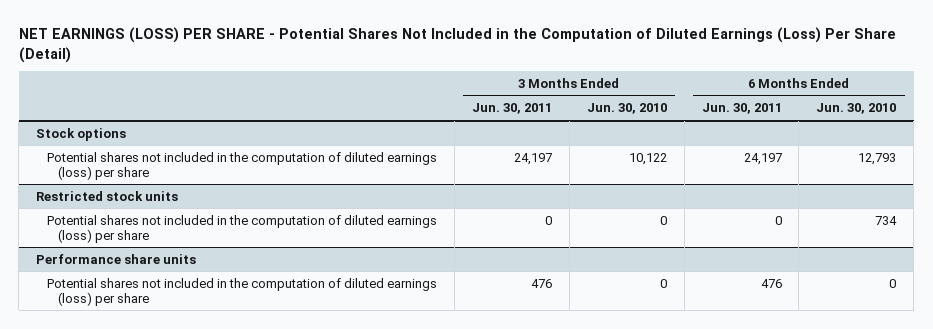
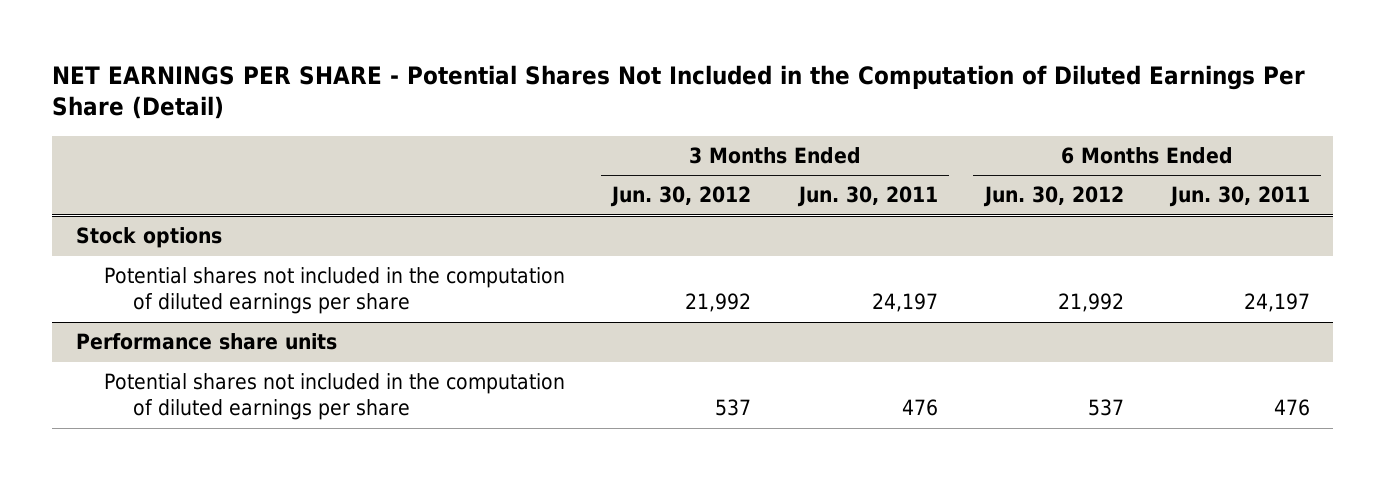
[18,26,896,63] NET EARNINGS (LOSS) PER SHARE - Potential Shares Not Included in the Computation of Diluted Earnings (Loss) Per Share (Detail) -> [52,64,1306,120] NET EARNINGS PER SHARE - Potential Shares Not Included in the Computation of Diluted Earnings Per Share (Detail)
[586,103,667,115] Jun. 30, 2010 -> none
[816,103,897,115] Jun. 30, 2010 -> none
none -> [610,186,752,208] Jun. 30, 2012
none -> [982,186,1124,208] Jun. 30, 2012
[36,190,179,201] Restricted stock units -> none
[47,214,438,243] Potential shares not included in the computation of diluted earnings (loss) per share -> none
[47,151,438,180] Potential shares not included in the computation of diluted earnings (loss) per share -> [104,267,566,315] Potential shares not included in the computation of diluted earnings per share
[47,277,438,306] Potential shares not included in the computation of diluted earnings (loss) per share -> [104,373,566,421] Potential shares not included in the computation of diluted earnings per share

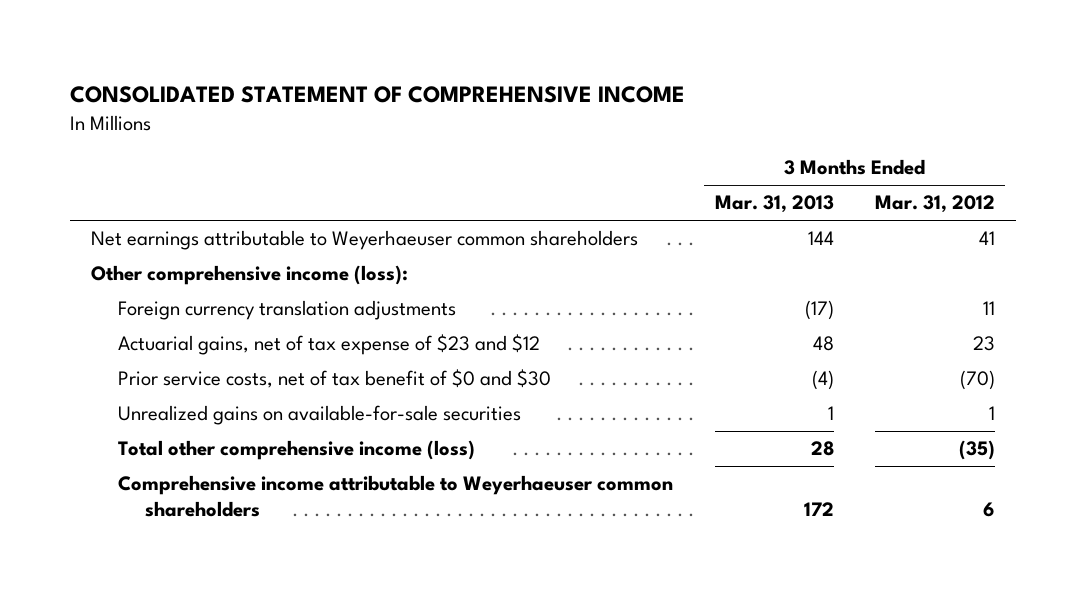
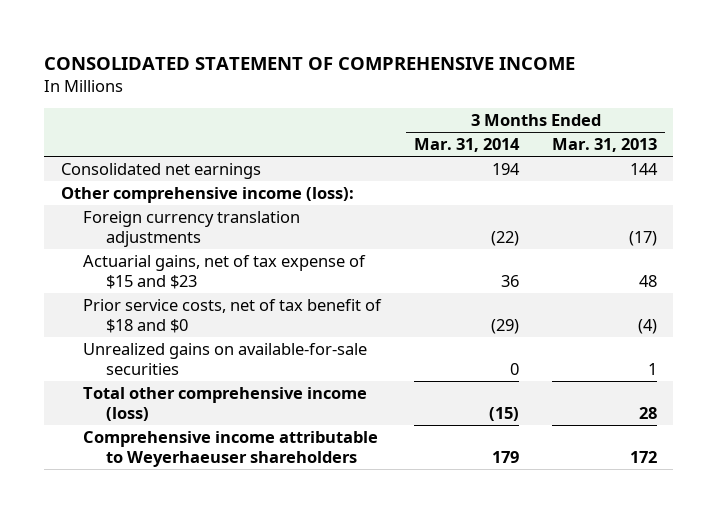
[875,195,996,214] Mar. 31, 2012 -> none
none -> [414,138,521,153] Mar. 31, 2014
[90,230,638,251] Net earnings attributable to Weyerhaeuser common shareholders -> [60,162,261,179] Consolidated net earnings
[118,334,541,356] Actuarial gains, net of tax expense of $23 and $12 -> [83,254,367,290] Actuarial gains, net of tax expense of $15 and $23
[118,369,552,389] Prior service costs, net of tax benefit of $0 and $30 -> [83,298,383,334] Prior service costs, net of tax benefit of $18 and $0
[118,475,674,517] Comprehensive income attributable to Weyerhaeuser common shareholders -> [83,430,379,468] Comprehensive income attributable to Weyerhaeuser shareholders

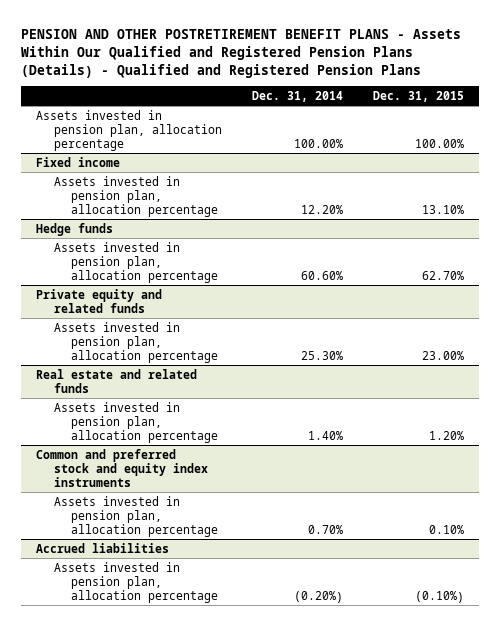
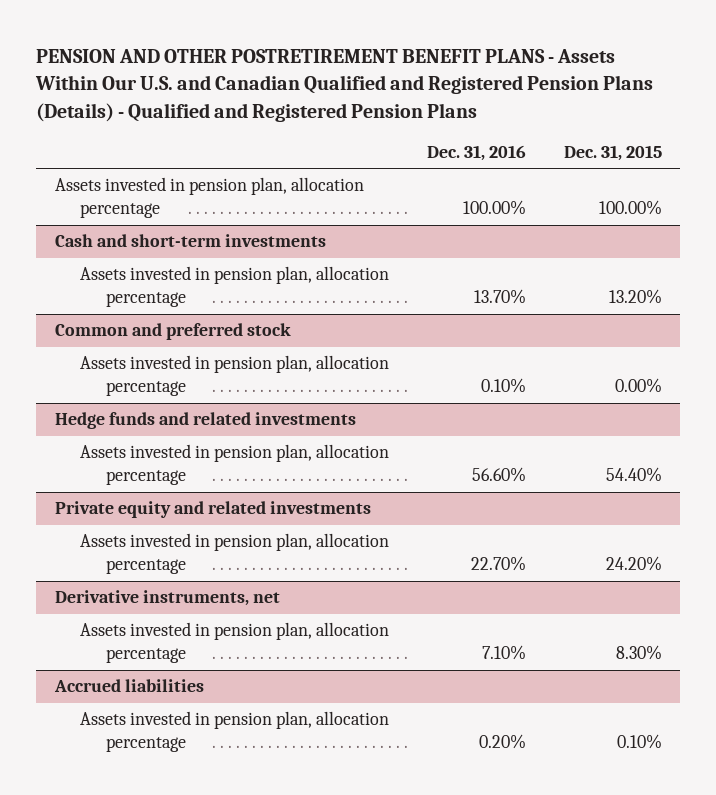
[21,28,462,78] PENSION AND OTHER POSTRETIREMENT BENEFIT PLANS - Assets Within Our Qualified and Registered Pension Plans (Details) - Qualified and Registered Pension Plans -> [34,49,653,122] PENSION AND OTHER POSTRETIREMENT BENEFIT PLANS - Assets Within Our U.S. and Canadian Qualified and Registered Pension Plans (Details) - Qualified and Registered Pension Plans
[251,90,343,102] Dec. 31, 2014 -> none
none -> [426,144,526,161] Dec. 31, 2016
[36,156,121,167] Fixed income -> [54,234,326,248] Cash and short-term investments
[422,204,465,214] 13.10% -> [608,289,662,305] 13.20%
[36,222,114,236] Hedge funds -> [54,323,291,341] Common and preferred stock
[422,270,465,280] 62.70% -> [614,378,662,394] 0.00%
[36,288,163,313] Private equity and related funds -> [54,412,356,430] Hedge funds and related investments
[422,350,465,360] 23.00% -> [605,467,662,483] 54.40%
[36,368,198,393] Real estate and related funds -> [54,501,371,519] Private equity and related investments
[429,430,465,440] 1.20% -> [605,556,662,572] 24.20%
[36,448,208,487] Common and preferred stock and equity index instruments -> [54,590,280,607] Derivative instruments, net
[429,524,465,534] 0.10% -> [615,645,662,661] 8.30%
[415,590,465,603] (0.10%) -> [616,734,662,750] 0.10%

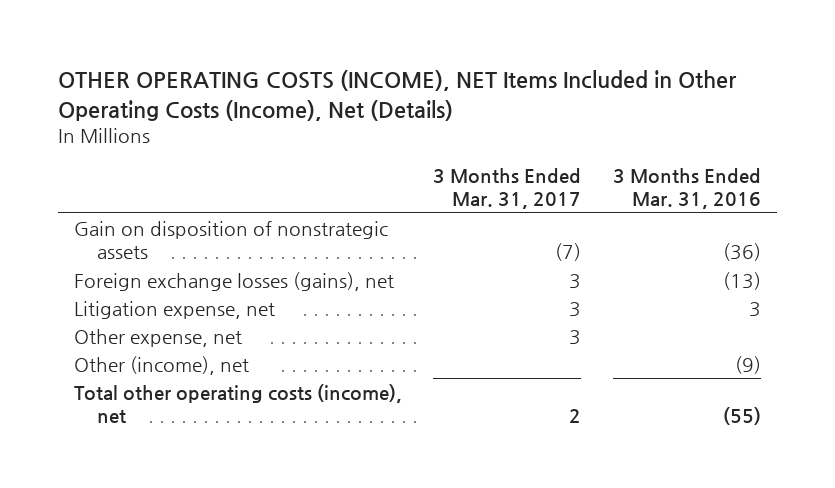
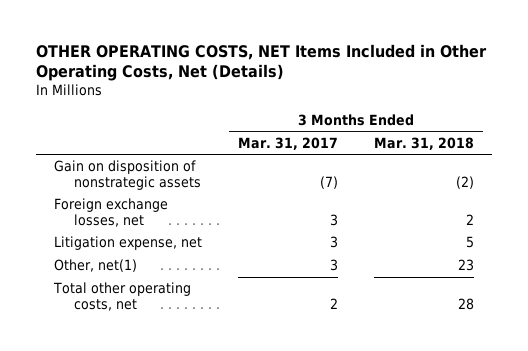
[58,70,738,121] OTHER OPERATING COSTS (INCOME), NET Items Included in Other Operating Costs (Income), Net (Details) -> [36,43,488,82] OTHER OPERATING COSTS, NET Items Included in Other Operating Costs, Net (Details)
[612,167,761,210] 3 Months Ended Mar. 31, 2016 -> none
none -> [374,136,475,150] Mar. 31, 2018
[73,271,394,291] Foreign exchange losses (gains), net -> [54,198,169,227] Foreign exchange losses, net
[73,355,249,375] Other (income), net -> none
[73,328,242,347] Other expense, net -> [54,259,138,273] Other, net(1)
[73,383,402,424] Total other operating costs (income), net -> [53,282,192,311] Total other operating costs, net

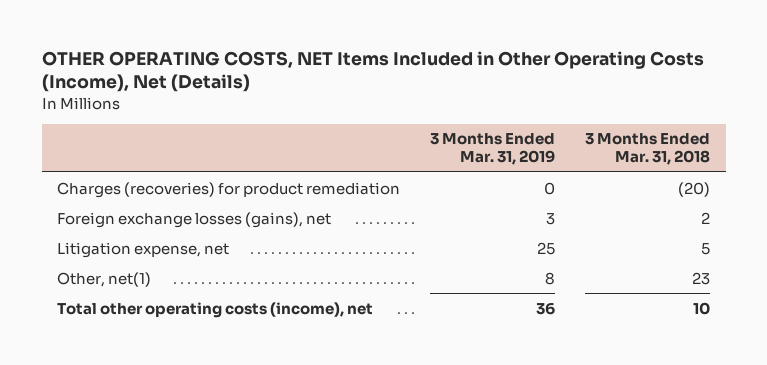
[36,43,488,82] OTHER OPERATING COSTS, NET Items Included in Other Operating Costs, Net (Details) -> [41,50,704,93] OTHER OPERATING COSTS, NET Items Included in Other Operating Costs (Income), Net (Details)
[238,136,339,150] Mar. 31, 2017 -> none
none -> [430,133,556,166] 3 Months Ended Mar. 31, 2019
[54,160,201,190] Gain on disposition of nonstrategic assets -> none
none -> [56,181,400,198] Charges (recoveries) for product remediation
[54,198,169,227] Foreign exchange losses, net -> [56,211,331,228] Foreign exchange losses (gains), net
[53,282,192,311] Total other operating costs, net -> [56,301,373,318] Total other operating costs (income), net
[458,297,475,310] 28 -> [693,301,711,315] 10

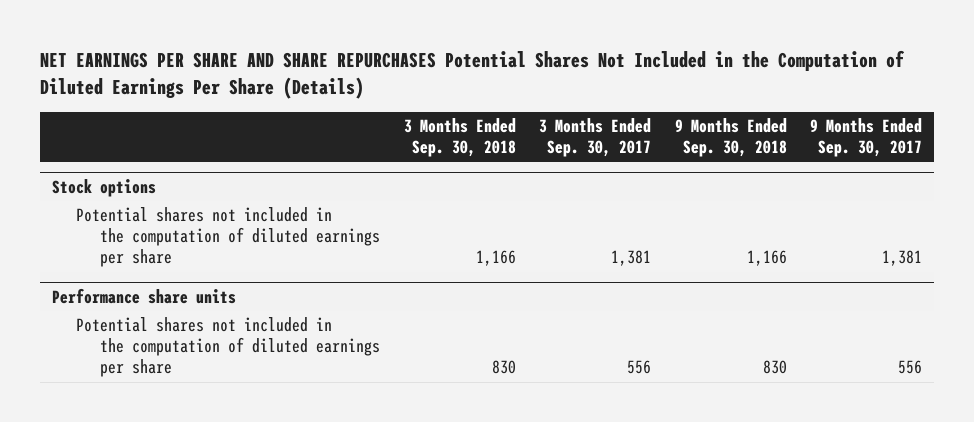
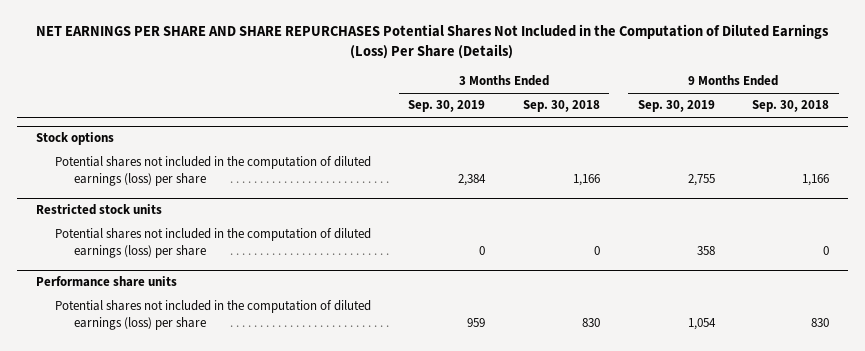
[40,50,906,100] NET EARNINGS PER SHARE AND SHARE REPURCHASES Potential Shares Not Included in the Computation of Diluted Earnings Per Share (Details) -> [36,24,830,60] NET EARNINGS PER SHARE AND SHARE REPURCHASES Potential Shares Not Included in the Computation of Diluted Earnings (Loss) Per Share (Details)
[539,118,652,158] 3 Months Ended Sep. 30, 2017 -> none
[810,118,923,158] 9 Months Ended Sep. 30, 2017 -> none
none -> [408,100,486,113] Sep. 30, 2019
none -> [637,100,715,113] Sep. 30, 2019
[76,207,381,268] Potential shares not included in the computation of diluted earnings per share -> [54,156,371,186] Potential shares not included in the computation of diluted earnings (loss) per share
none -> [35,204,162,216] Restricted stock units
none -> [54,228,371,258] Potential shares not included in the computation of diluted earnings (loss) per share
[76,317,381,378] Potential shares not included in the computation of diluted earnings per share -> [54,300,371,330] Potential shares not included in the computation of diluted earnings (loss) per share

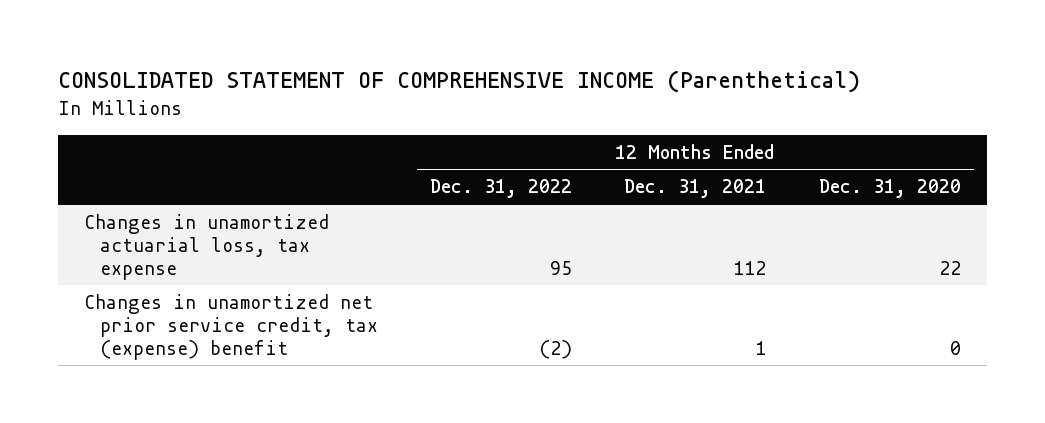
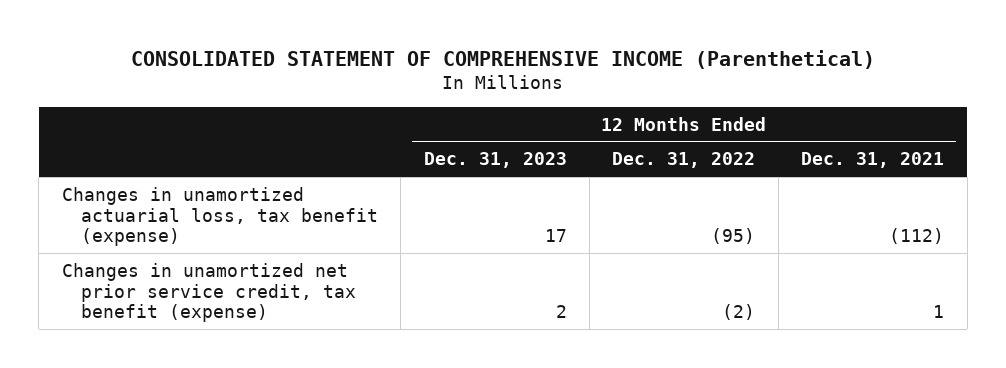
[818,179,961,199] Dec. 31, 2020 -> none
none -> [423,152,567,169] Dec. 31, 2023
[84,214,330,280] Changes in unamortized actuarial loss, tax expense -> [61,186,378,247] Changes in unamortized actuarial loss, tax benefit (expense)
[550,260,573,275] 95 -> [711,228,756,245] (95)
[733,260,767,275] 112 -> [889,228,945,245] (112)
[84,294,378,360] Changes in unamortized net prior service credit, tax (expense) benefit -> [61,262,356,323] Changes in unamortized net prior service credit, tax benefit (expense)

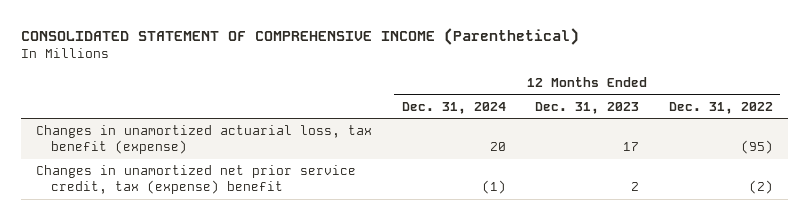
[801,152,945,169] Dec. 31, 2021 -> none
none -> [401,101,506,114] Dec. 31, 2024
[61,262,356,323] Changes in unamortized net prior service credit, tax benefit (expense) -> [36,165,357,195] Changes in unamortized net prior service credit, tax (expense) benefit

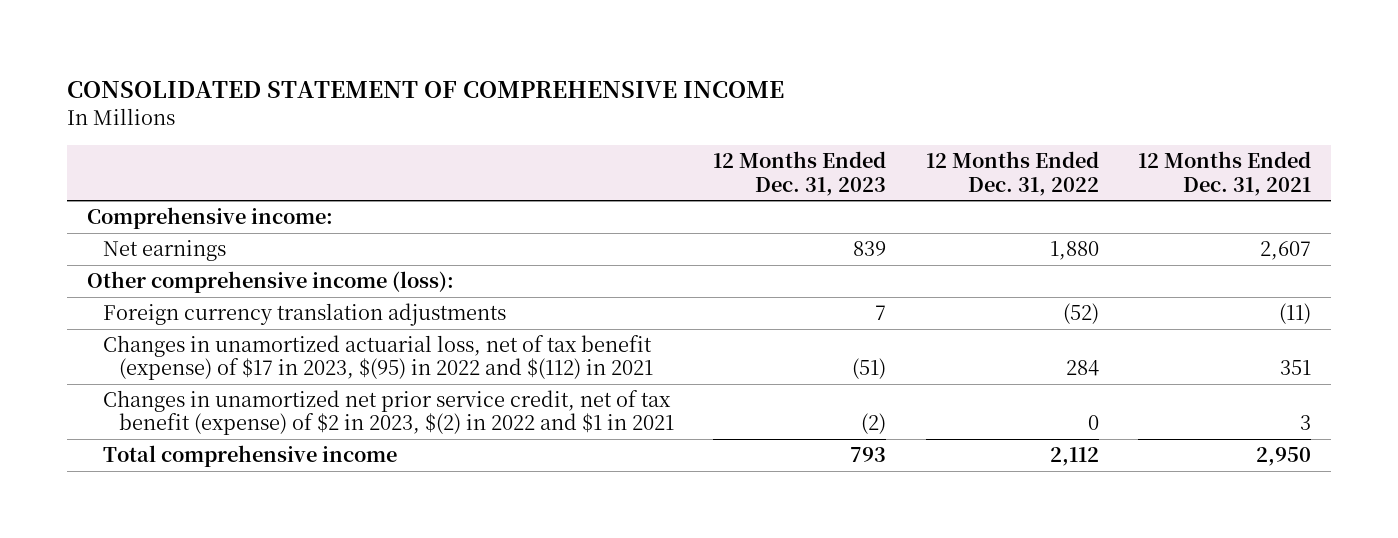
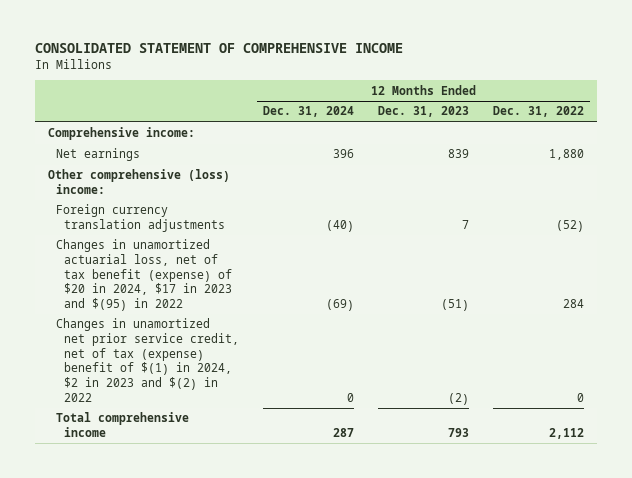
[1137,151,1311,196] 12 Months Ended Dec. 31, 2021 -> none
none -> [262,106,354,118] Dec. 31, 2024
[86,271,454,294] Other comprehensive income (loss): -> [47,169,230,195] Other comprehensive (loss) income:
[102,335,653,381] Changes in unamortized actuarial loss, net of tax benefit (expense) of $17 in 2023, $(95) in 2022 and $(112) in 2021 -> [55,239,232,312] Changes in unamortized actuarial loss, net of tax benefit (expense) of $20 in 2024, $17 in 2023 and $(95) in 2022
[102,390,674,436] Changes in unamortized net prior service credit, net of tax benefit (expense) of $2 in 2023, $(2) in 2022 and $1 in 2021 -> [55,318,239,402] Changes in unamortized net prior service credit, net of tax (expense) benefit of $(1) in 2024, $2 in 2023 and $(2) in 2022

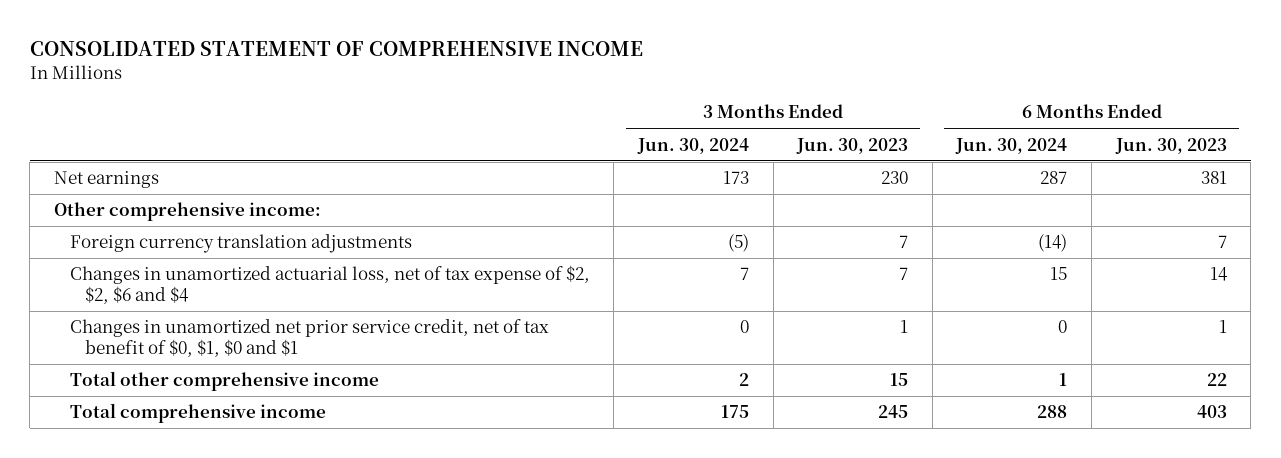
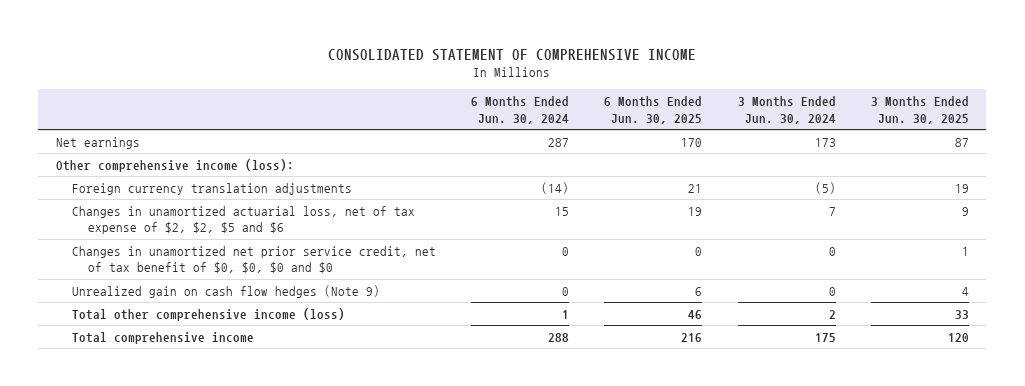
[796,137,909,154] Jun. 30, 2023 -> none
[1114,137,1227,154] Jun. 30, 2023 -> none
none -> [604,96,703,124] 6 Months Ended Jun. 30, 2025
none -> [870,96,969,124] 3 Months Ended Jun. 30, 2025
[53,202,321,222] Other comprehensive income: -> [56,158,295,172] Other comprehensive income (loss):
[69,265,590,305] Changes in unamortized actuarial loss, net of tax expense of $2, $2, $6 and $4 -> [72,205,416,235] Changes in unamortized actuarial loss, net of tax expense of $2, $2, $5 and $6
[69,319,549,358] Changes in unamortized net prior service credit, net of tax benefit of $0, $1, $0 and $1 -> [72,245,437,274] Changes in unamortized net prior service credit, net of tax benefit of $0, $0, $0 and $0
none -> [72,284,381,298] Unrealized gain on cash flow hedges (Note 9)
[69,371,379,392] Total other comprehensive income -> [72,307,346,321] Total other comprehensive income (loss)

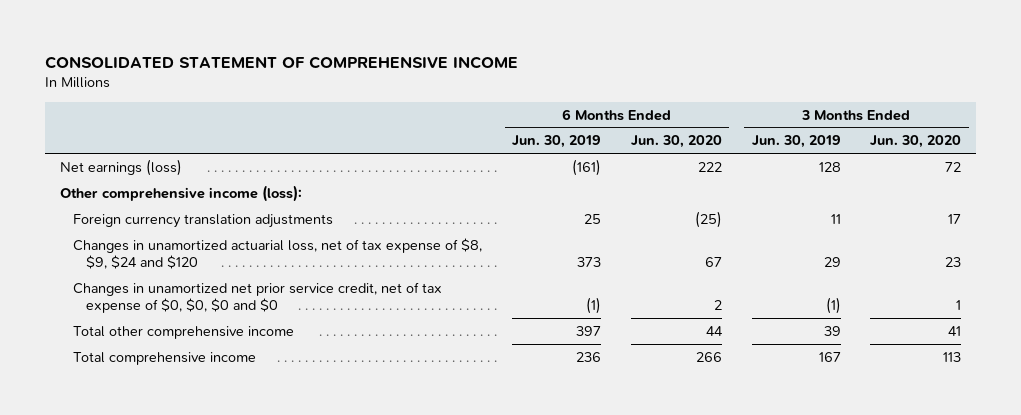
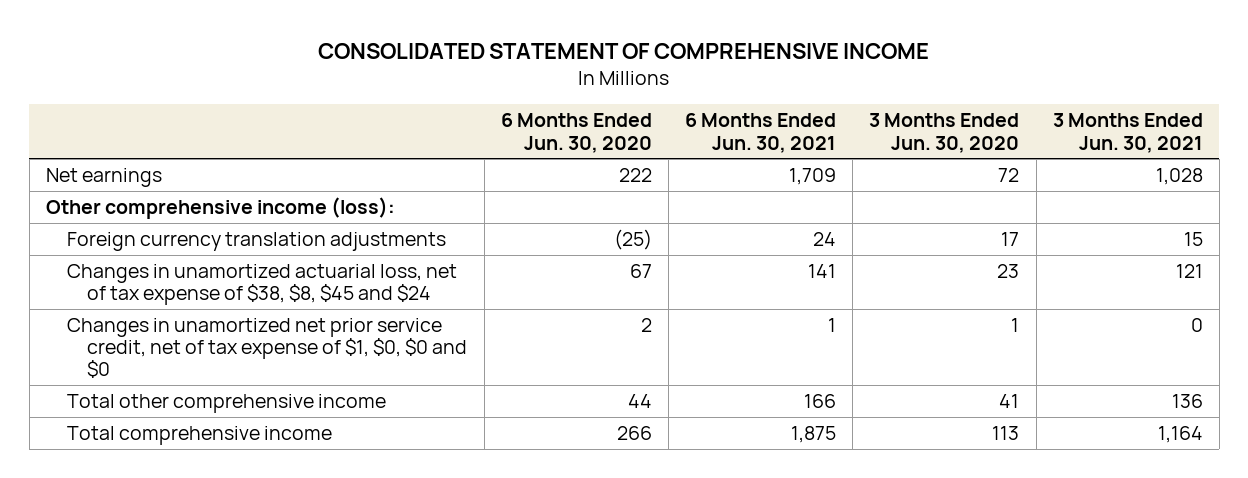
[512,135,602,149] Jun. 30, 2019 -> none
[751,135,841,149] Jun. 30, 2019 -> none
none -> [685,113,837,153] 6 Months Ended Jun. 30, 2021
none -> [1052,113,1203,153] 3 Months Ended Jun. 30, 2021
[60,158,183,176] Net earnings (loss) -> [45,167,162,187] Net earnings
[73,237,483,270] Changes in unamortized actuarial loss, net of tax expense of $8, $9, $24 and $120 -> [66,263,457,306] Changes in unamortized actuarial loss, net of tax expense of $38, $8, $45 and $24
[73,281,443,314] Changes in unamortized net prior service credit, net of tax expense of $0, $0, $0 and $0 -> [66,317,468,379] Changes in unamortized net prior service credit, net of tax expense of $1, $0, $0 and $0

